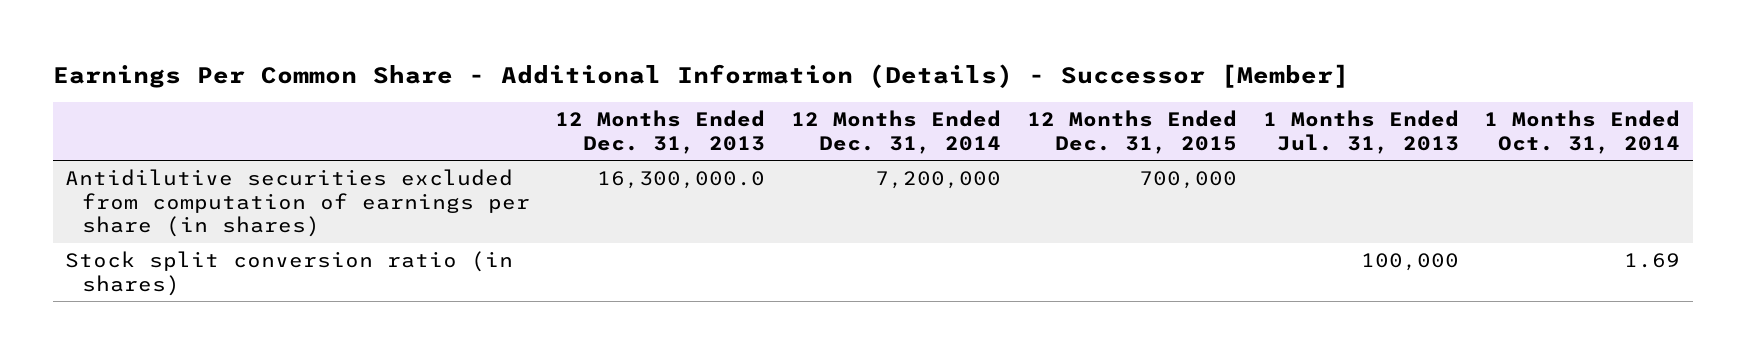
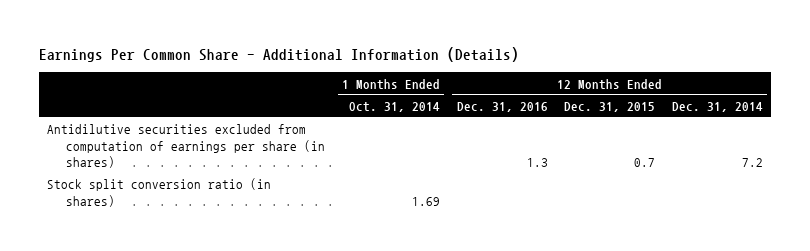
[52,63,1349,88] Earnings Per Common Share - Additional Information (Details) - Successor [Member] -> [39,47,520,63] Earnings Per Common Share - Additional Information (Details)
[555,110,766,155] 12 Months Ended Dec. 31, 2013 -> none
[1262,110,1459,155] 1 Months Ended Jul. 31, 2013 -> none
none -> [456,101,548,112] Dec. 31, 2016
[875,170,1002,189] 7,200,000 -> [742,158,764,168] 7.2
[1138,170,1237,189] 700,000 -> [634,158,656,168] 0.7

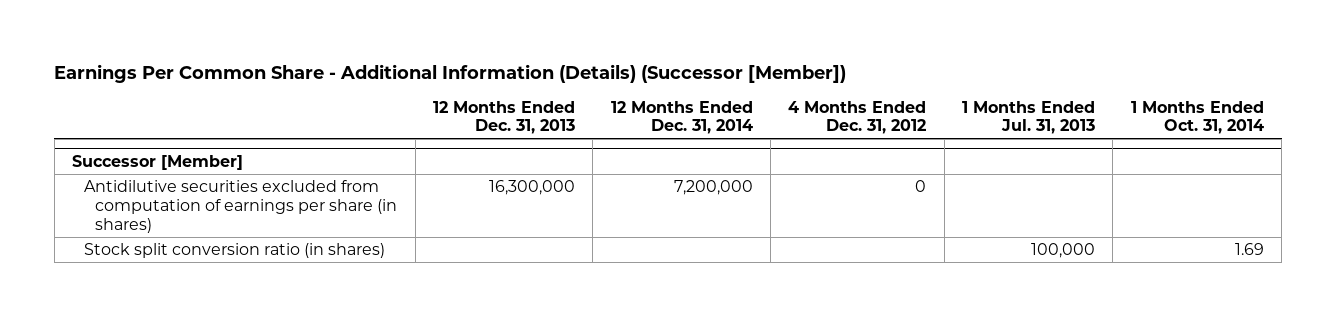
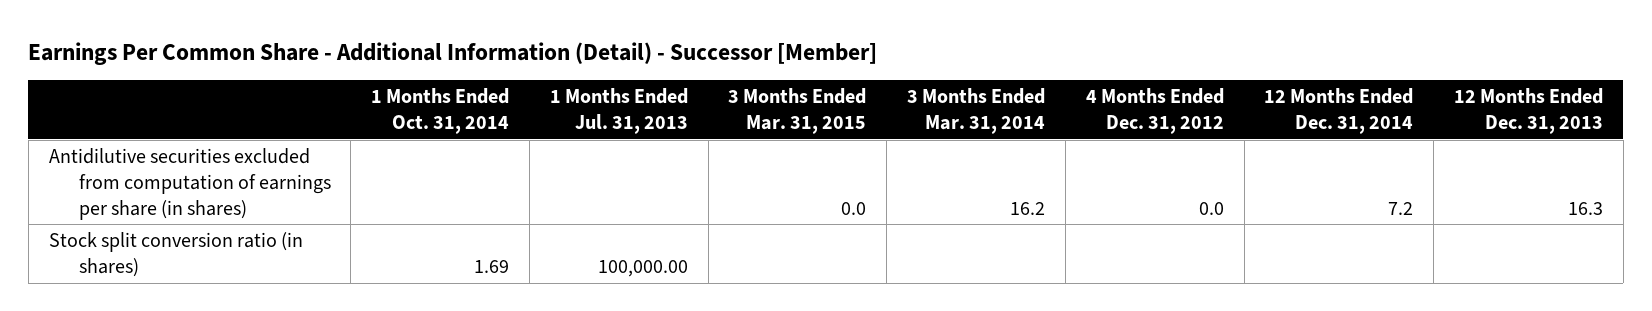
[54,63,847,83] Earnings Per Common Share - Additional Information (Details) (Successor [Member]) -> [28,41,878,65] Earnings Per Common Share - Additional Information (Detail) - Successor [Member]
none -> [728,88,867,134] 3 Months Ended Mar. 31, 2015
none -> [907,88,1046,134] 3 Months Ended Mar. 31, 2014
[71,154,243,170] Successor [Member] -> none
[83,180,398,233] Antidilutive securities excluded from computation of earnings per share (in shares) -> none
[83,243,385,259] Stock split conversion ratio (in shares) -> none
none -> [48,148,331,220] Antidilutive securities excluded from computation of earnings per share (in shares)
none -> [48,232,303,277] Stock split conversion ratio (in shares)

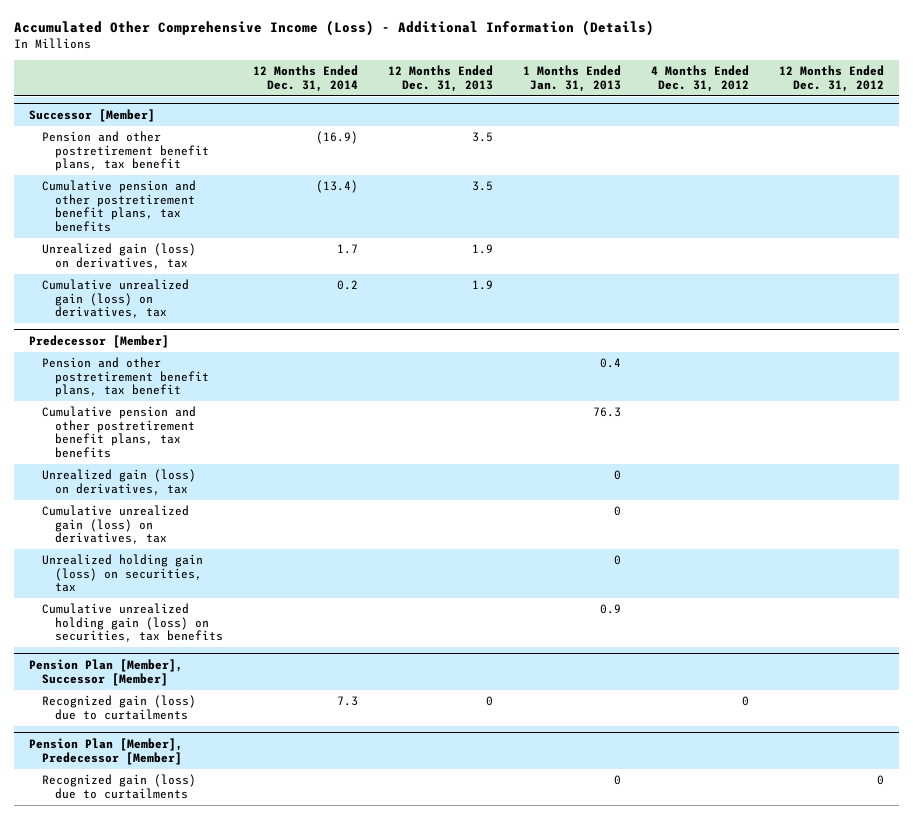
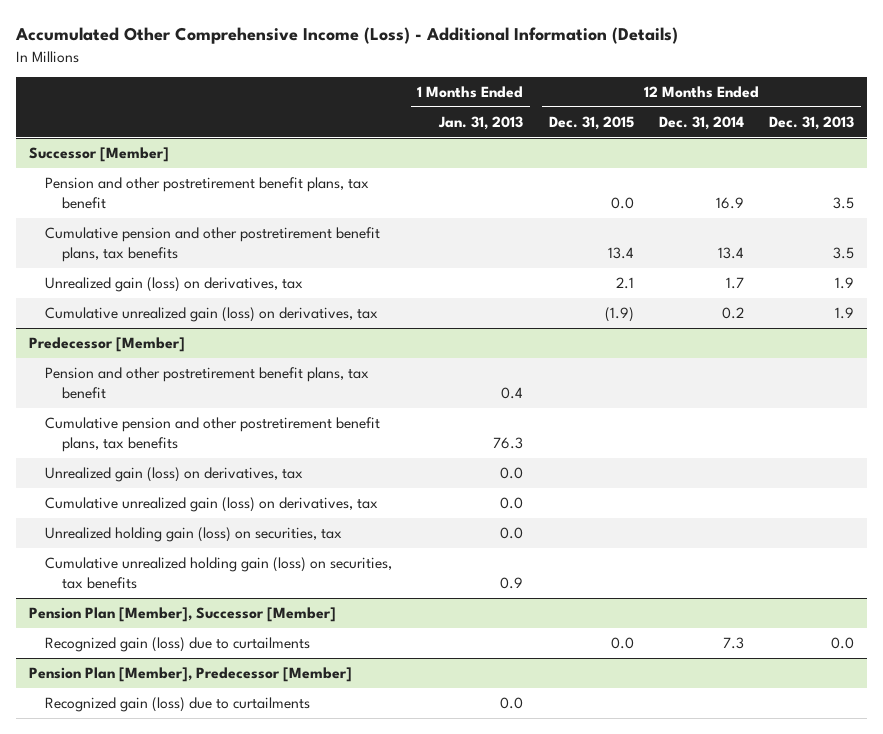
[651,65,750,92] 4 Months Ended Dec. 31, 2012 -> none
[779,65,885,92] 12 Months Ended Dec. 31, 2012 -> none
none -> [548,116,634,131] Dec. 31, 2015
[316,131,359,145] (16.9) -> [716,197,745,210] 16.9
[316,180,359,194] (13.4) -> [718,247,745,260] 13.4
[614,470,622,481] 0 -> [500,467,524,480] 0.0
[614,506,622,517] 0 -> [500,497,524,510] 0.0
[614,555,622,566] 0 -> [500,527,524,540] 0.0
[486,696,494,707] 0 -> [831,637,855,650] 0.0
[614,775,622,786] 0 -> [500,697,524,710] 0.0

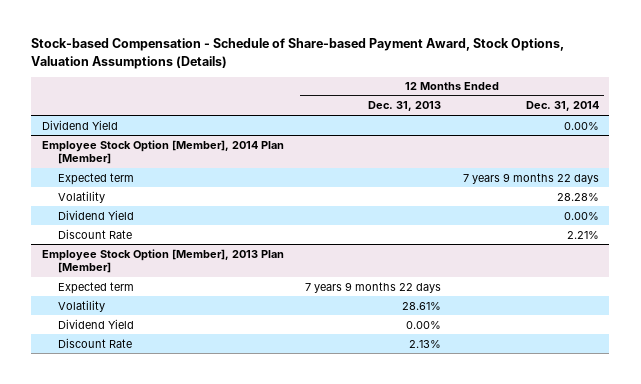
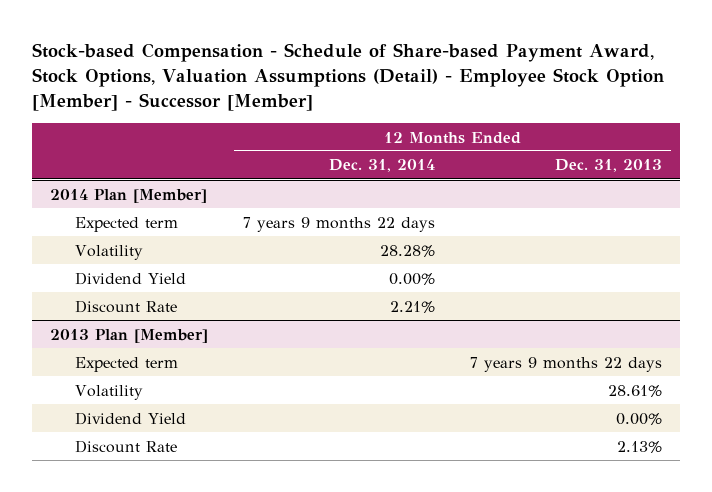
[31,38,565,69] Stock-based Compensation - Schedule of Share-based Payment Award, Stock Options, Valuation Assumptions (Details) -> [31,42,664,111] Stock-based Compensation - Schedule of Share-based Payment Award, Stock Options, Valuation Assumptions (Detail) - Employee Stock Option [Member] - Successor [Member]
[41,119,118,130] Dividend Yield -> none
[41,139,284,165] Employee Stock Option [Member], 2014 Plan [Member] -> [49,188,207,203] 2014 Plan [Member]
[41,248,284,274] Employee Stock Option [Member], 2013 Plan [Member] -> [49,328,208,343] 2013 Plan [Member]

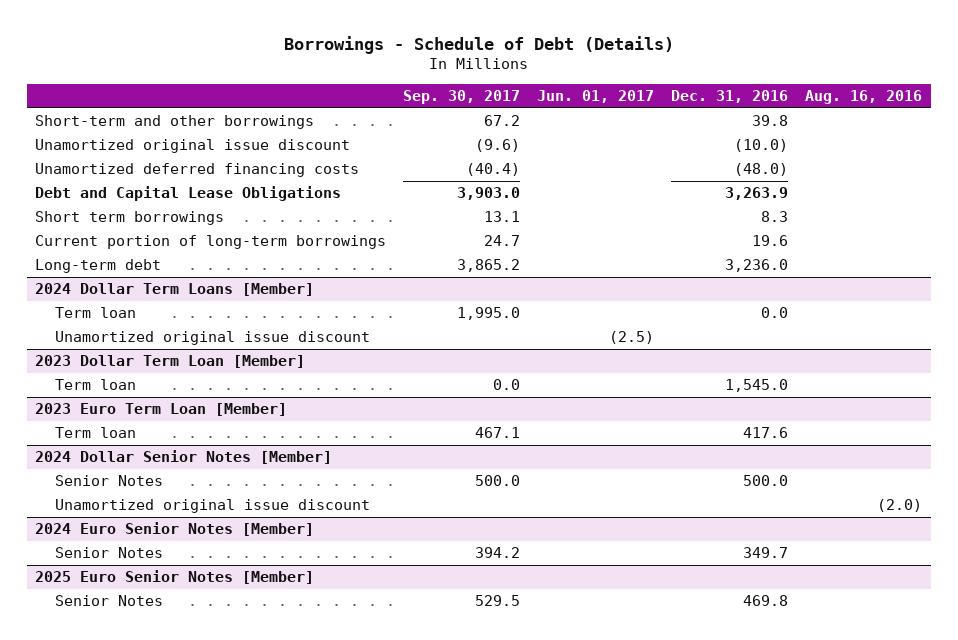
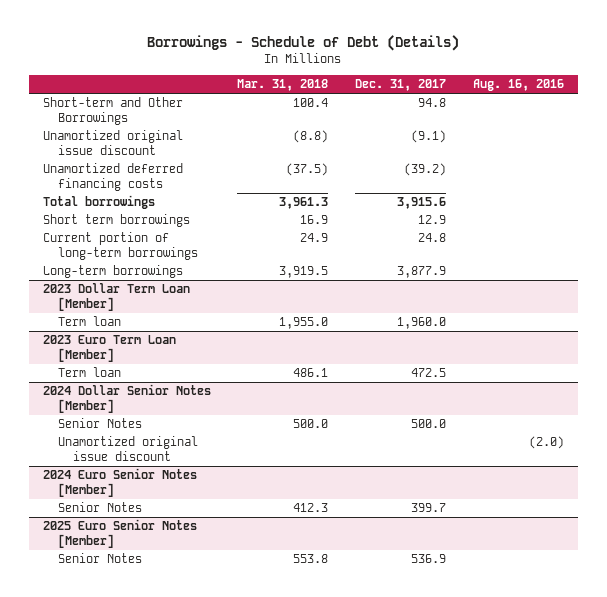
[403,90,521,105] Sep. 30, 2017 -> none
[537,90,655,104] Jun. 01, 2017 -> none
[671,90,789,104] Dec. 31, 2016 -> none
none -> [237,79,329,92] Mar. 31, 2018
none -> [355,79,447,92] Dec. 31, 2017
[35,115,315,130] Short-term and other borrowings -> [42,97,183,125] Short-term and Other Borrowings
[35,186,342,202] Debt and Capital Lease Obligations -> [42,195,155,210] Total borrowings
[35,283,315,297] 2024 Dollar Term Loans [Member] -> none
[54,307,136,319] Term loan -> none
[54,331,370,346] Unamortized original issue discount -> none
[35,259,162,274] Long-term debt -> [42,265,183,279] Long-term borrowings

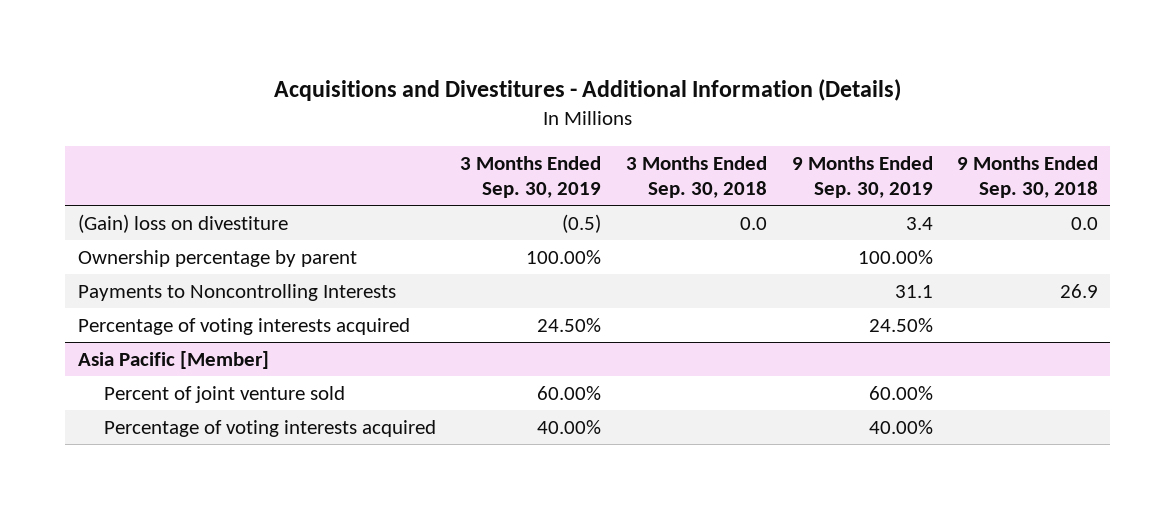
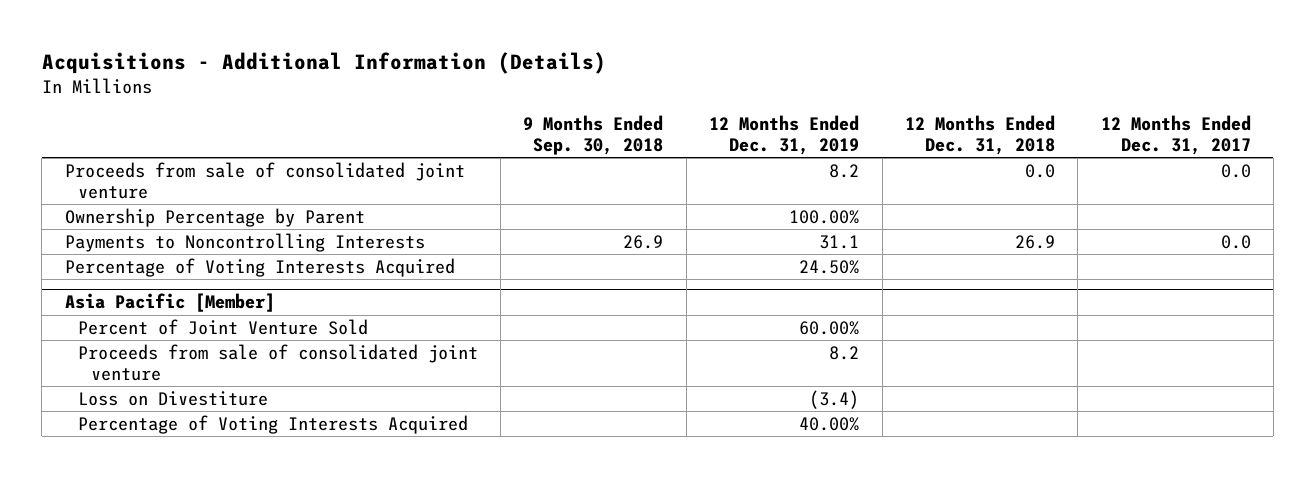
[273,79,901,102] Acquisitions and Divestitures - Additional Information (Details) -> [41,52,606,75] Acquisitions - Additional Information (Details)
[460,155,602,198] 3 Months Ended Sep. 30, 2019 -> none
[625,155,767,198] 3 Months Ended Sep. 30, 2018 -> none
[791,155,933,198] 9 Months Ended Sep. 30, 2019 -> none
none -> [709,115,860,155] 12 Months Ended Dec. 31, 2019
none -> [904,115,1055,155] 12 Months Ended Dec. 31, 2018
none -> [1100,115,1251,155] 12 Months Ended Dec. 31, 2017
[77,213,288,233] (Gain) loss on divestiture -> none
none -> [64,161,465,199] Proceeds from sale of consolidated joint venture
[77,249,357,267] Ownership percentage by parent -> [64,207,365,227] Ownership Percentage by Parent
[77,317,410,335] Percentage of voting interests acquired -> [64,257,455,277] Percentage of Voting Interests Acquired
[103,385,345,403] Percent of joint venture sold -> [77,318,368,335] Percent of Joint Venture Sold
none -> [77,343,478,381] Proceeds from sale of consolidated joint venture
none -> [77,390,268,406] Loss on Divestiture
[103,419,436,437] Percentage of voting interests acquired -> [77,414,468,434] Percentage of Voting Interests Acquired

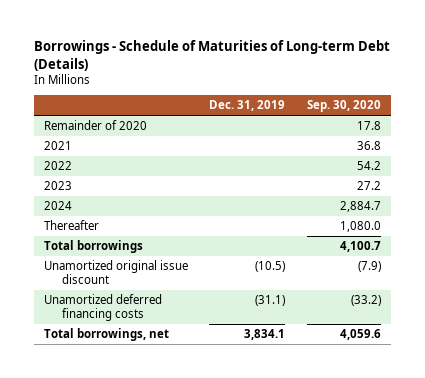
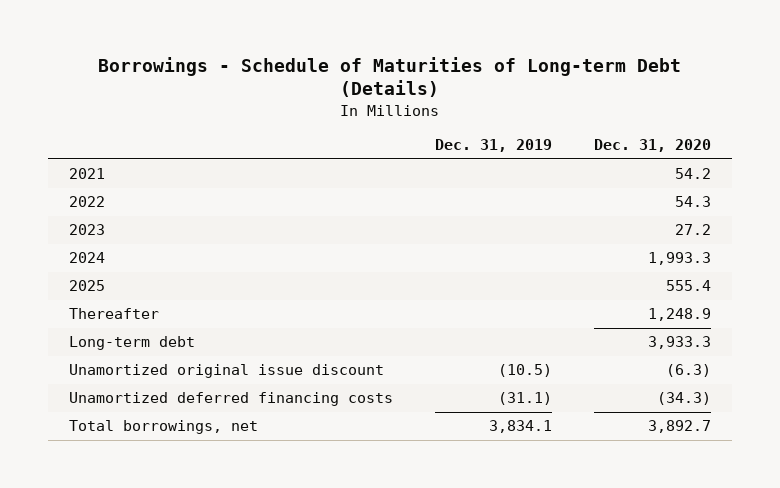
[306,100,381,113] Sep. 30, 2020 -> none
none -> [593,139,711,153] Dec. 31, 2020
[44,120,148,131] Remainder of 2020 -> none
none -> [69,280,106,292] 2025
[44,240,144,254] Total borrowings -> [69,336,196,351] Long-term debt

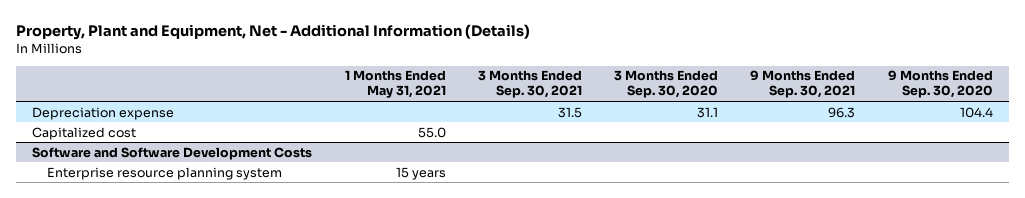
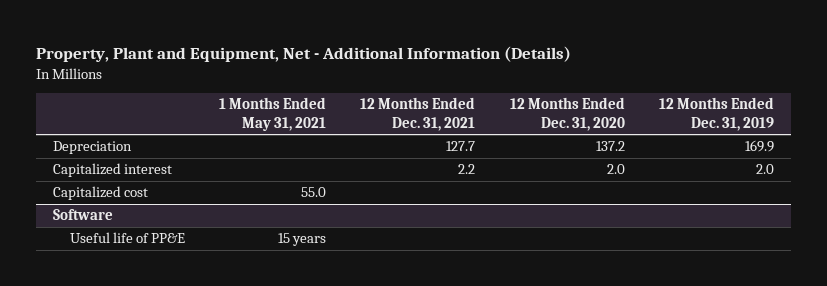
[477,70,582,99] 3 Months Ended Sep. 30, 2021 -> none
[614,70,719,99] 3 Months Ended Sep. 30, 2020 -> none
[750,70,856,99] 9 Months Ended Sep. 30, 2021 -> none
[887,70,993,99] 9 Months Ended Sep. 30, 2020 -> none
none -> [360,97,476,132] 12 Months Ended Dec. 31, 2021
none -> [509,97,625,132] 12 Months Ended Dec. 31, 2020
none -> [658,97,774,132] 12 Months Ended Dec. 31, 2019
[32,106,175,120] Depreciation expense -> [53,141,133,155] Depreciation
none -> [53,163,173,178] Capitalized interest
[32,146,313,160] Software and Software Development Costs -> [53,209,114,221] Software
[46,166,282,180] Enterprise resource planning system -> [70,232,186,244] Useful life of PP&E

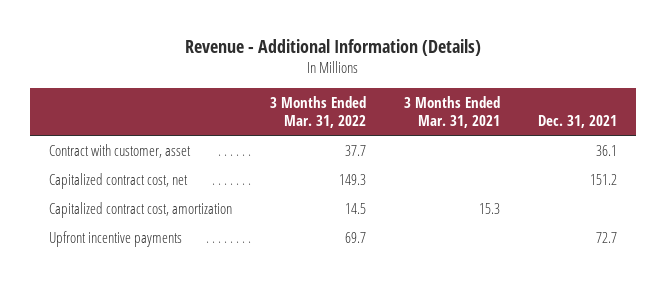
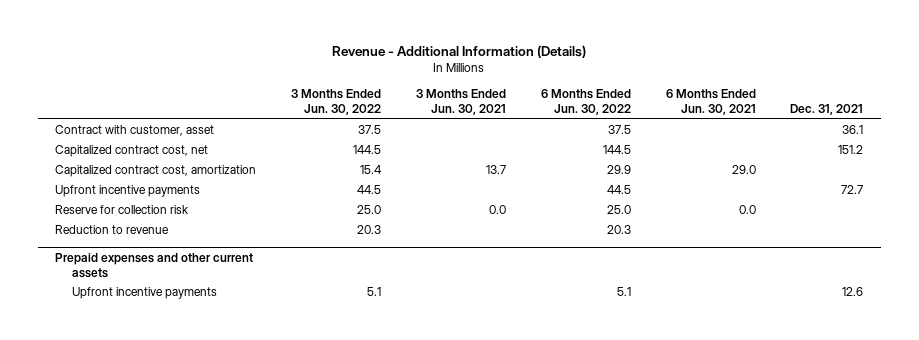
[269,96,366,129] 3 Months Ended Mar. 31, 2022 -> none
[403,96,500,129] 3 Months Ended Mar. 31, 2021 -> none
none -> [291,89,382,116] 3 Months Ended Jun. 30, 2022
none -> [415,89,506,116] 3 Months Ended Jun. 30, 2021
none -> [540,89,631,116] 6 Months Ended Jun. 30, 2022
none -> [665,89,756,116] 6 Months Ended Jun. 30, 2021
none -> [55,205,190,215] Reserve for collection risk
none -> [55,225,170,235] Reduction to revenue
none -> [55,252,254,278] Prepaid expenses and other current assets
none -> [71,287,217,300] Upfront incentive payments

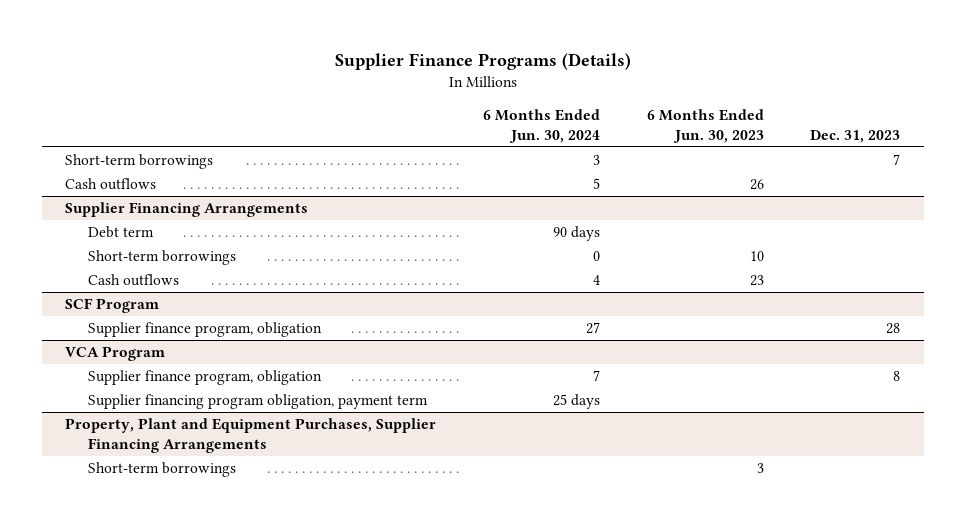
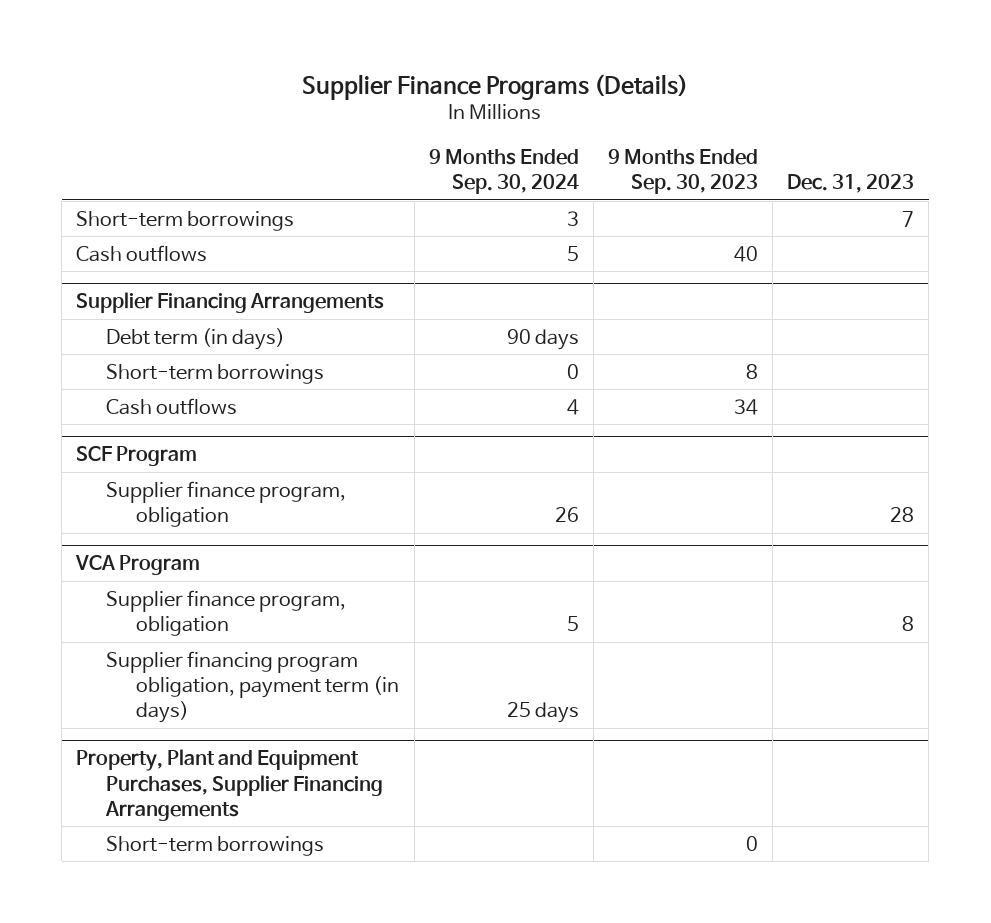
[482,109,600,143] 6 Months Ended Jun. 30, 2024 -> none
[646,109,764,143] 6 Months Ended Jun. 30, 2023 -> none
none -> [428,148,579,195] 9 Months Ended Sep. 30, 2024
none -> [607,148,758,195] 9 Months Ended Sep. 30, 2023
[87,226,154,239] Debt term -> [106,327,286,350] Debt term (in days)
[87,394,428,410] Supplier financing program obligation, payment term -> [106,650,400,724] Supplier financing program obligation, payment term (in days)

